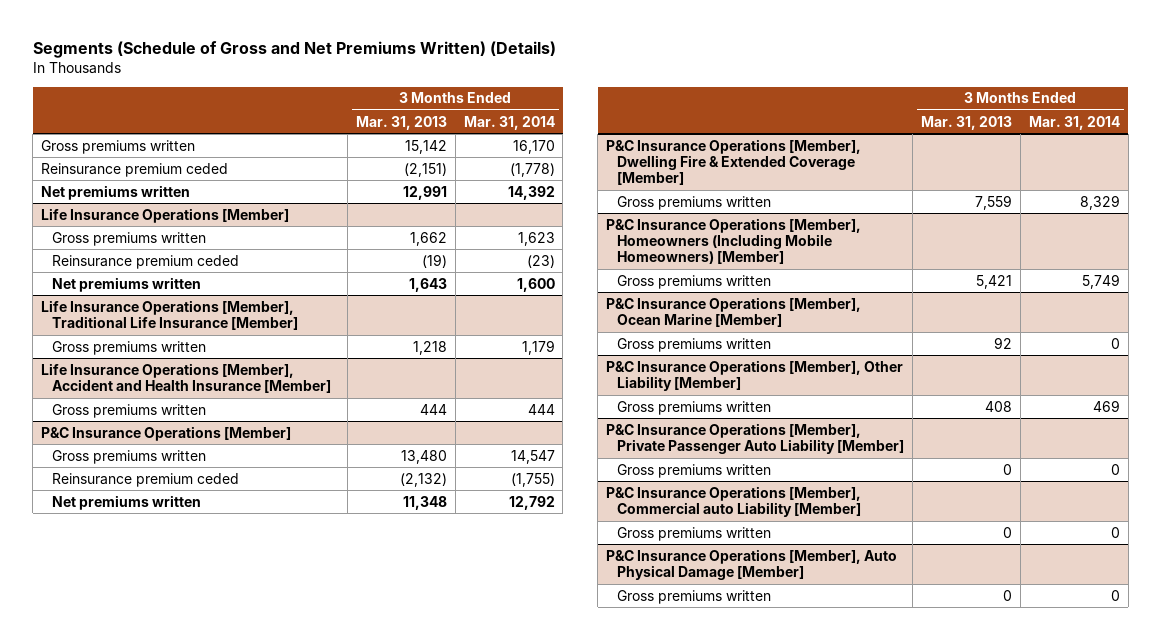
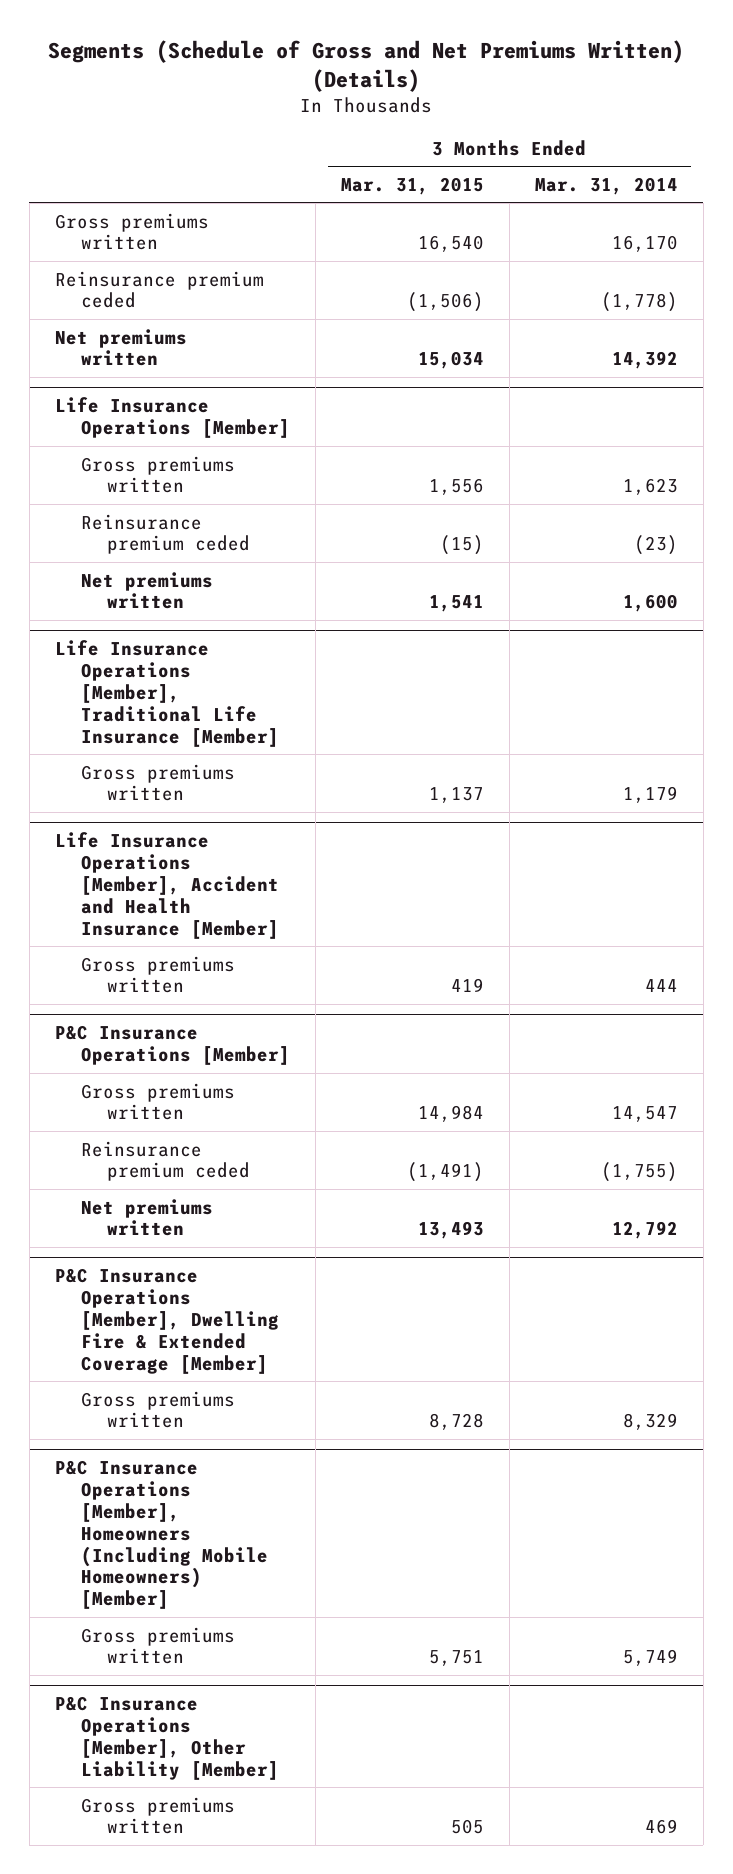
[355,115,447,130] Mar. 31, 2013 -> none
none -> [340,176,484,195] Mar. 31, 2015
[605,296,861,328] P&C Insurance Operations [Member], Ocean Marine [Member] -> none
[617,337,772,352] Gross premiums written -> none
[605,422,905,455] P&C Insurance Operations [Member], Private Passenger Auto Liability [Member] -> none
[617,463,772,478] Gross premiums written -> none
[605,485,862,518] P&C Insurance Operations [Member], Commercial auto Liability [Member] -> none
[617,526,772,541] Gross premiums written -> none
[605,548,897,581] P&C Insurance Operations [Member], Auto Physical Damage [Member] -> none
[617,589,772,604] Gross premiums written -> none

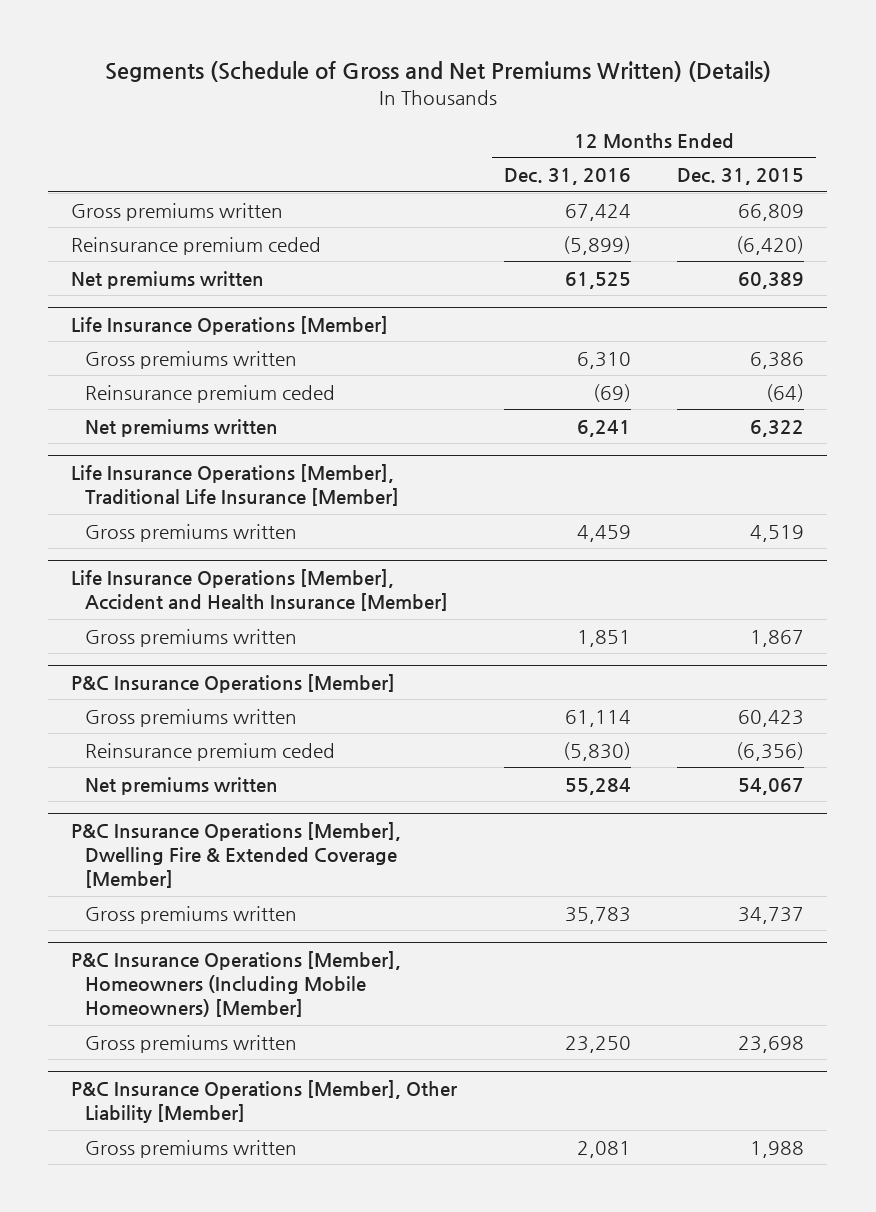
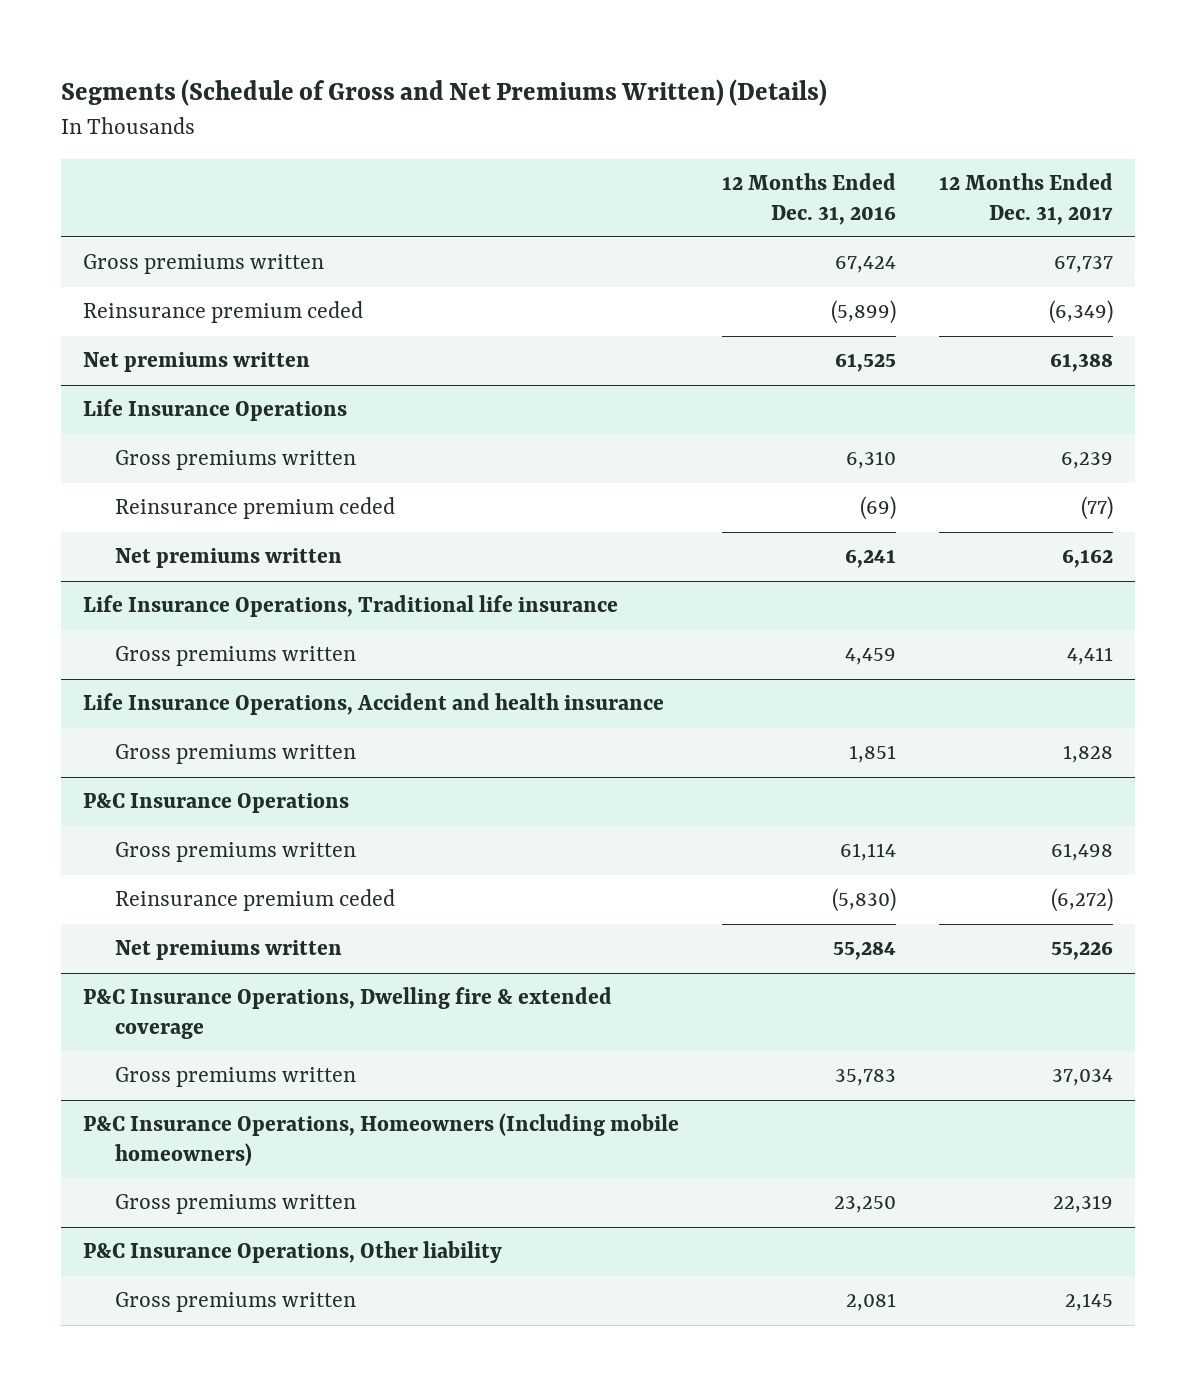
[677,168,805,186] Dec. 31, 2015 -> none
none -> [939,173,1114,225] 12 Months Ended Dec. 31, 2017
[71,315,389,335] Life Insurance Operations [Member] -> [82,399,347,422] Life Insurance Operations
[71,463,400,507] Life Insurance Operations [Member], Traditional Life Insurance [Member] -> [82,595,618,618] Life Insurance Operations, Traditional life insurance
[71,568,449,612] Life Insurance Operations [Member], Accident and Health Insurance [Member] -> [82,693,664,716] Life Insurance Operations, Accident and health insurance
[71,673,396,693] P&C Insurance Operations [Member] -> [82,793,349,814] P&C Insurance Operations
[71,821,402,889] P&C Insurance Operations [Member], Dwelling Fire & Extended Coverage [Member] -> [82,987,612,1039] P&C Insurance Operations, Dwelling fire & extended coverage
[71,950,402,1018] P&C Insurance Operations [Member], Homeowners (Including Mobile Homeowners) [Member] -> [82,1113,679,1166] P&C Insurance Operations, Homeowners (Including mobile homeowners)
[71,1079,458,1124] P&C Insurance Operations [Member], Other Liability [Member] -> [82,1241,502,1264] P&C Insurance Operations, Other liability

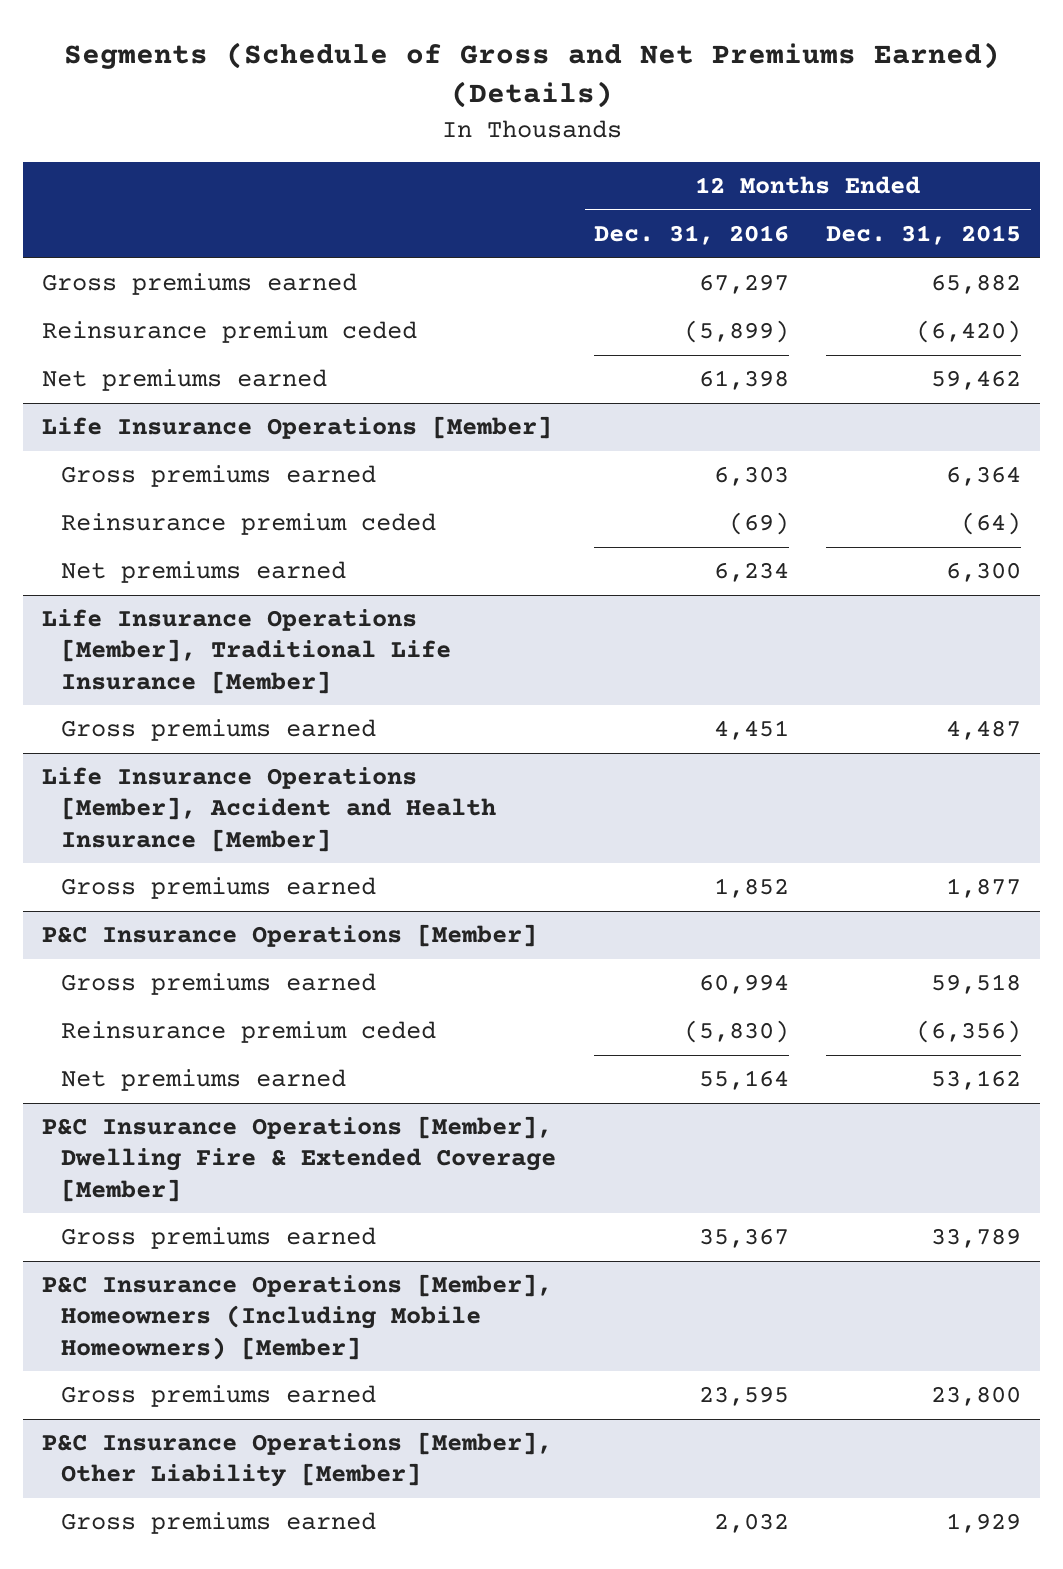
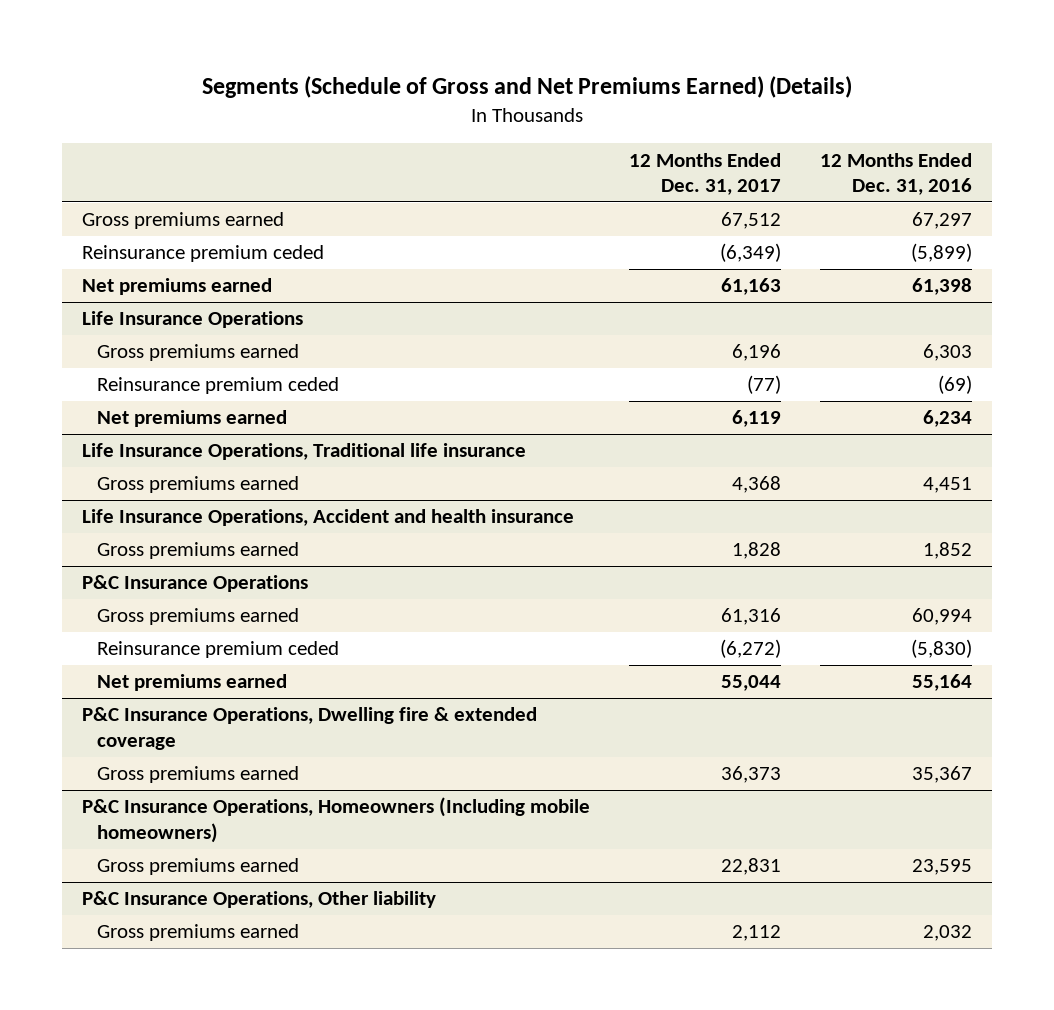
[826,225,1022,246] Dec. 31, 2015 -> none
none -> [628,152,781,195] 12 Months Ended Dec. 31, 2017
[41,416,552,440] Life Insurance Operations [Member] -> [81,311,303,329] Life Insurance Operations
[41,609,452,694] Life Insurance Operations [Member], Traditional Life Insurance [Member] -> [81,443,526,461] Life Insurance Operations, Traditional life insurance
[41,767,497,852] Life Insurance Operations [Member], Accident and Health Insurance [Member] -> [81,509,574,527] Life Insurance Operations, Accident and health insurance
[41,924,537,948] P&C Insurance Operations [Member] -> [81,575,308,593] P&C Insurance Operations
[41,1116,557,1202] P&C Insurance Operations [Member], Dwelling Fire & Extended Coverage [Member] -> [81,707,537,750] P&C Insurance Operations, Dwelling fire & extended coverage
[41,1274,552,1360] P&C Insurance Operations [Member], Homeowners (Including Mobile Homeowners) [Member] -> [81,797,590,843] P&C Insurance Operations, Homeowners (Including mobile homeowners)
[41,1432,552,1488] P&C Insurance Operations [Member], Other Liability [Member] -> [81,891,436,909] P&C Insurance Operations, Other liability

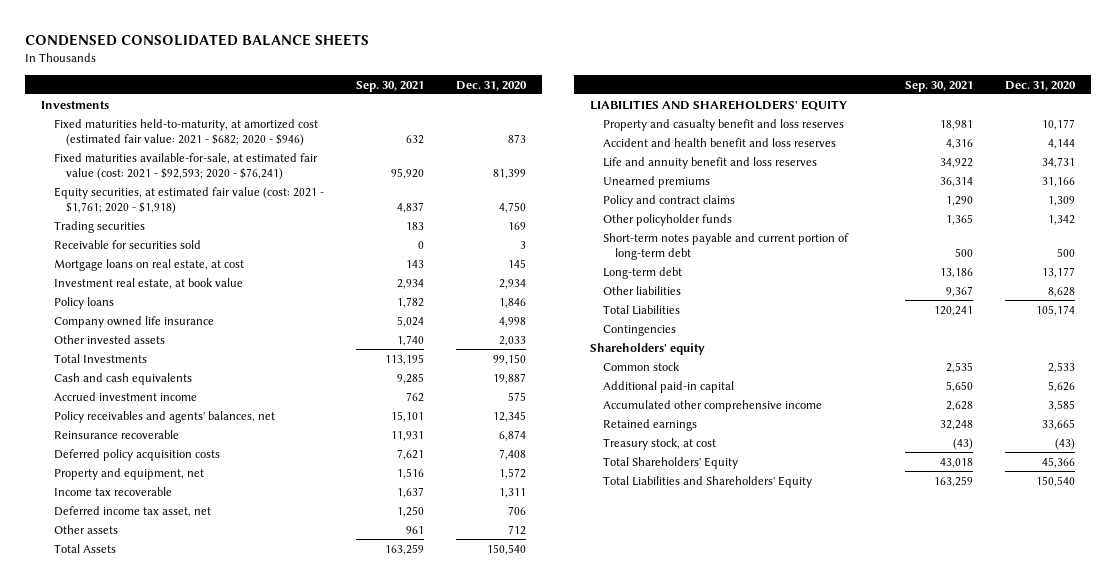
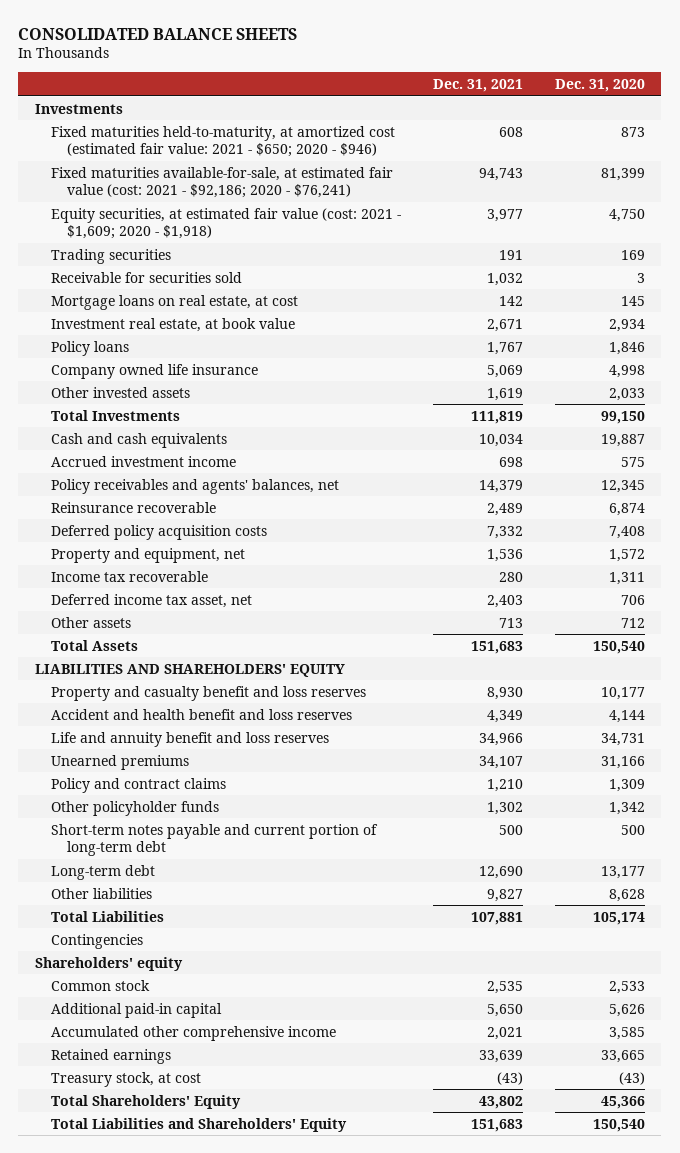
[25,34,370,47] CONDENSED CONSOLIDATED BALANCE SHEETS -> [18,27,298,40] CONSOLIDATED BALANCE SHEETS
[356,80,425,92] Sep. 30, 2021 -> none
none -> [432,78,523,92] Dec. 31, 2021
[53,118,318,146] Fixed maturities held-to-maturity, at amortized cost (estimated fair value: 2021 - $682; 2020 - $946) -> [50,125,395,158] Fixed maturities held-to-maturity, at amortized cost (estimated fair value: 2021 - $650; 2020 - $946)
[53,152,318,180] Fixed maturities available-for-sale, at estimated fair value (cost: 2021 - $92,593; 2020 - $76,241) -> [50,166,393,199] Fixed maturities available-for-sale, at estimated fair value (cost: 2021 - $92,186; 2020 - $76,241)
[53,186,324,214] Equity securities, at estimated fair value (cost: 2021 - $1,761; 2020 - $1,918) -> [50,207,401,240] Equity securities, at estimated fair value (cost: 2021 - $1,609; 2020 - $1,918)

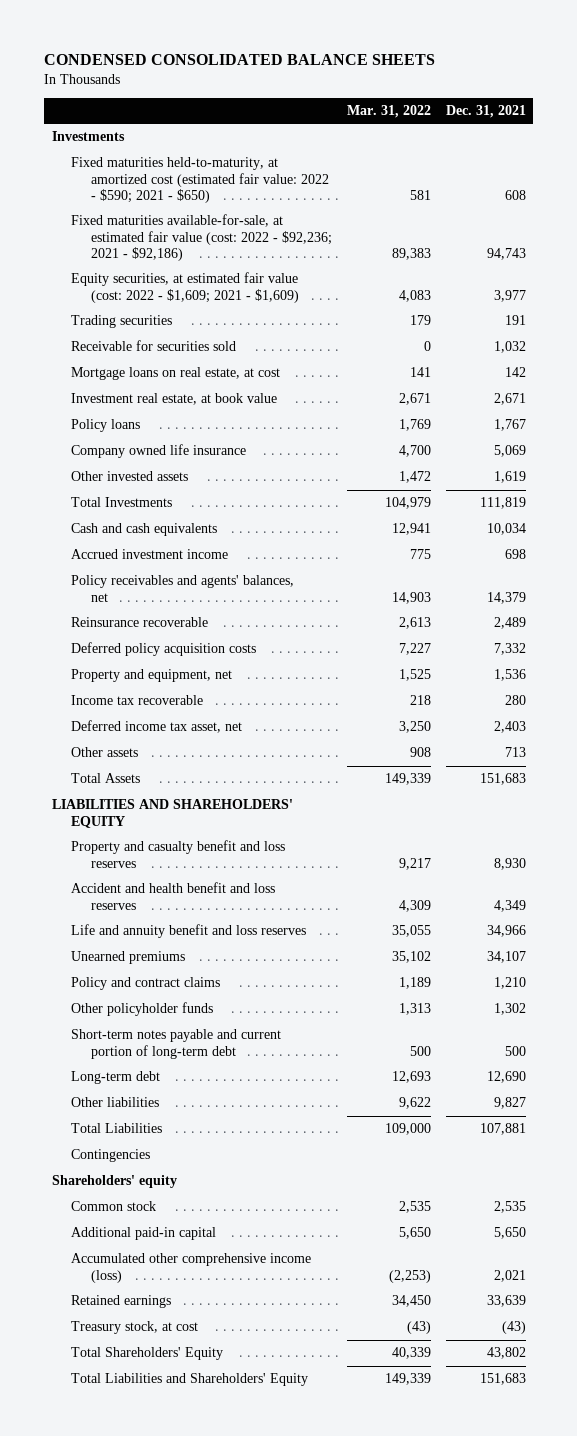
[18,27,298,40] CONSOLIDATED BALANCE SHEETS -> [44,54,436,66] CONDENSED CONSOLIDATED BALANCE SHEETS
[555,78,646,92] Dec. 31, 2020 -> none
none -> [346,105,431,119] Mar. 31, 2022
[50,125,395,158] Fixed maturities held-to-maturity, at amortized cost (estimated fair value: 2021 - $650; 2020 - $946) -> [71,157,329,204] Fixed maturities held-to-maturity, at amortized cost (estimated fair value: 2022 - $590; 2021 - $650)
[50,166,393,199] Fixed maturities available-for-sale, at estimated fair value (cost: 2021 - $92,186; 2020 - $76,241) -> [71,214,332,262] Fixed maturities available-for-sale, at estimated fair value (cost: 2022 - $92,236; 2021 - $92,186)
[50,207,401,240] Equity securities, at estimated fair value (cost: 2021 - $1,609; 2020 - $1,918) -> [71,272,299,303] Equity securities, at estimated fair value (cost: 2022 - $1,609; 2021 - $1,609)
[50,1025,336,1041] Accumulated other comprehensive income -> [71,1253,312,1283] Accumulated other comprehensive income (loss)

